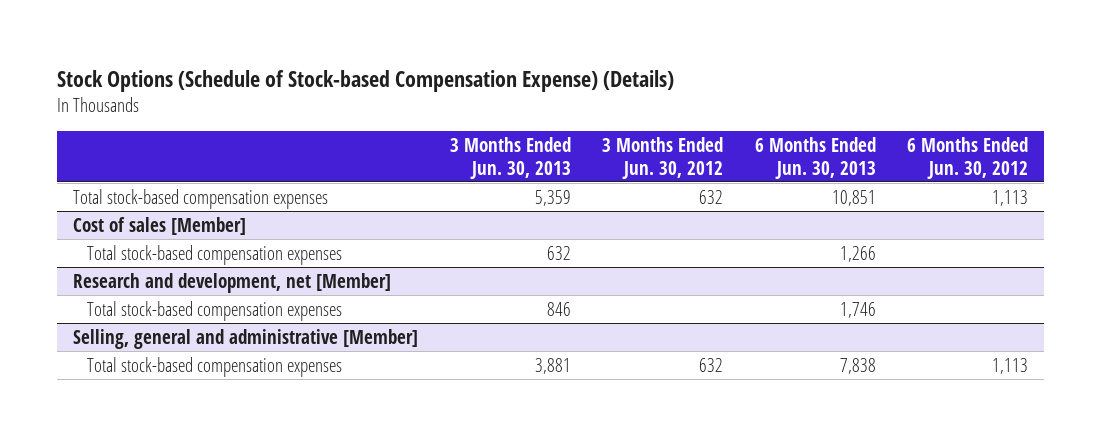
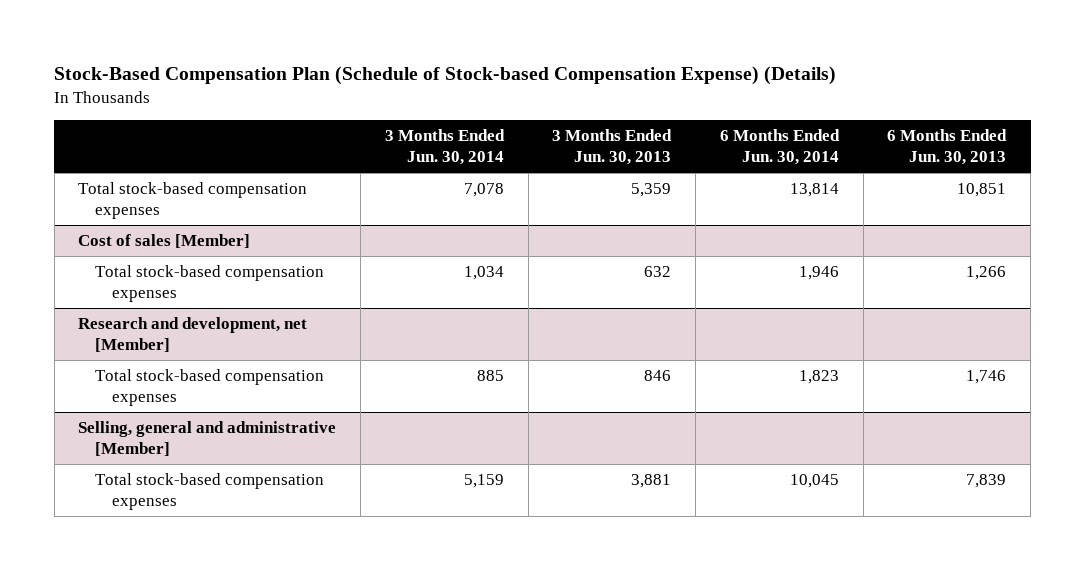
[57,69,675,92] Stock Options (Schedule of Stock-based Compensation Expense) (Details) -> [54,66,837,86] Stock-Based Compensation Plan (Schedule of Stock-based Compensation Expense) (Details)
[602,136,724,179] 3 Months Ended Jun. 30, 2012 -> none
[907,136,1029,179] 6 Months Ended Jun. 30, 2012 -> none
none -> [384,128,505,165] 3 Months Ended Jun. 30, 2014
none -> [719,128,840,165] 6 Months Ended Jun. 30, 2014
[839,357,876,374] 7,838 -> [966,474,1007,489] 7,839

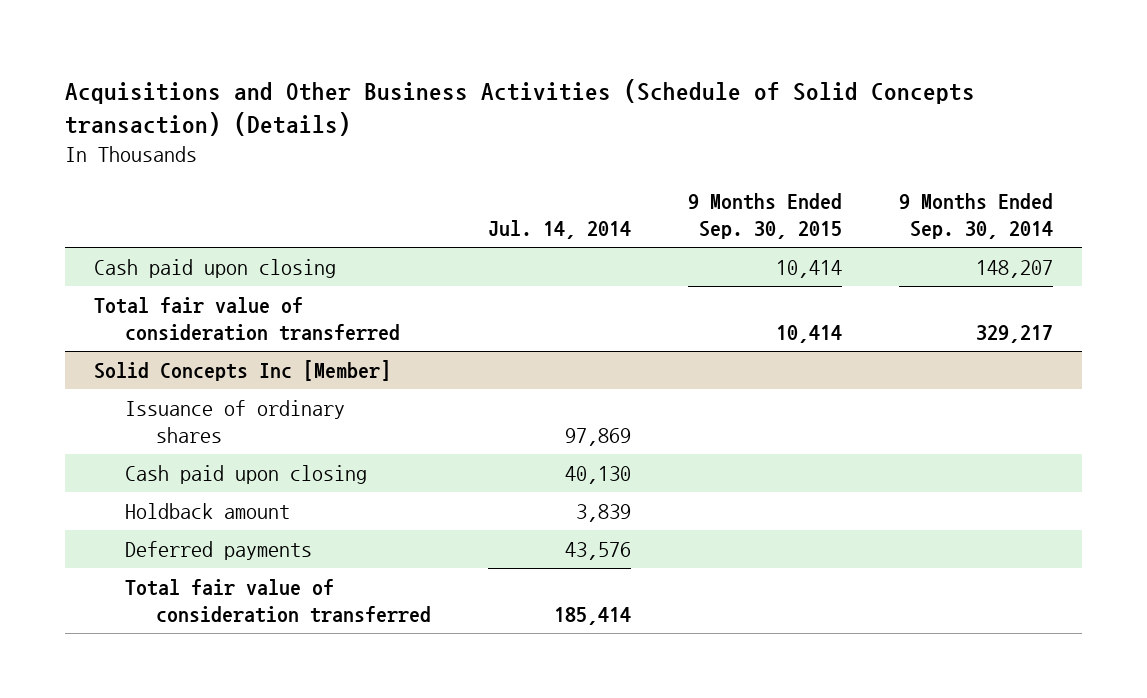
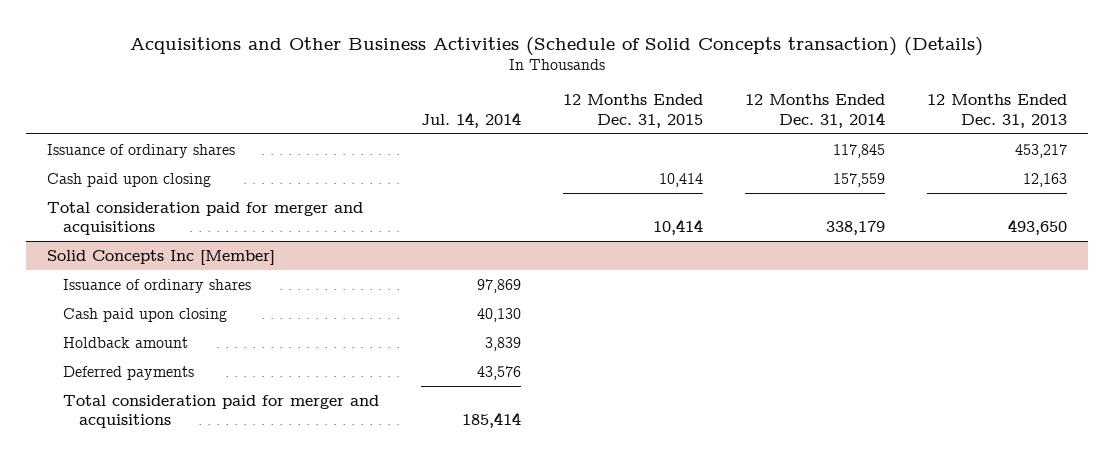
[688,192,843,240] 9 Months Ended Sep. 30, 2015 -> none
[899,192,1054,240] 9 Months Ended Sep. 30, 2014 -> none
none -> [562,94,703,128] 12 Months Ended Dec. 31, 2015
none -> [744,94,885,128] 12 Months Ended Dec. 31, 2014
none -> [926,94,1067,128] 12 Months Ended Dec. 31, 2013
none -> [46,143,235,158] Issuance of ordinary shares
[93,296,401,342] Total fair value of consideration transferred -> [46,201,363,235] Total consideration paid for merger and acquisitions
[125,578,432,624] Total fair value of consideration transferred -> [63,394,380,428] Total consideration paid for merger and acquisitions

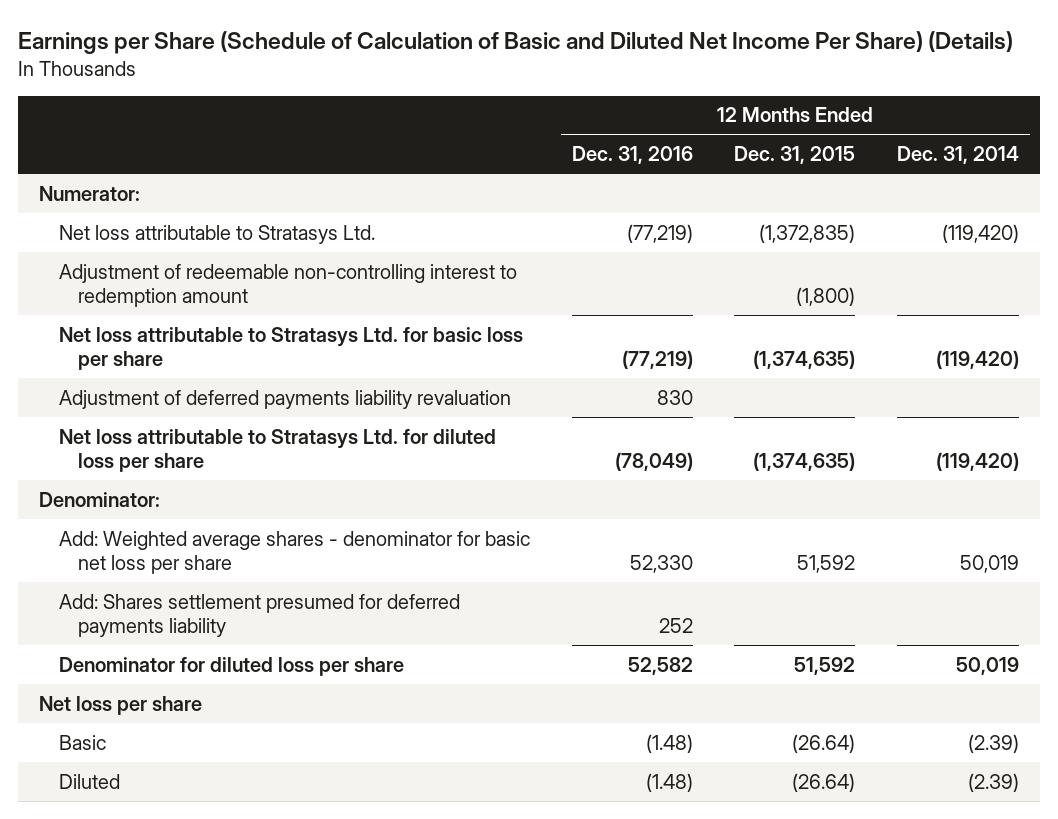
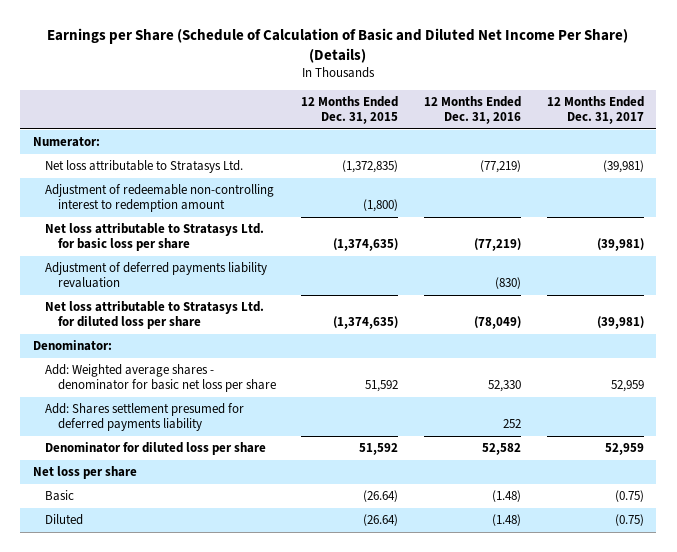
[897,146,1020,165] Dec. 31, 2014 -> none
none -> [546,96,644,125] 12 Months Ended Dec. 31, 2017
[656,389,693,405] 830 -> [495,277,522,290] (830)

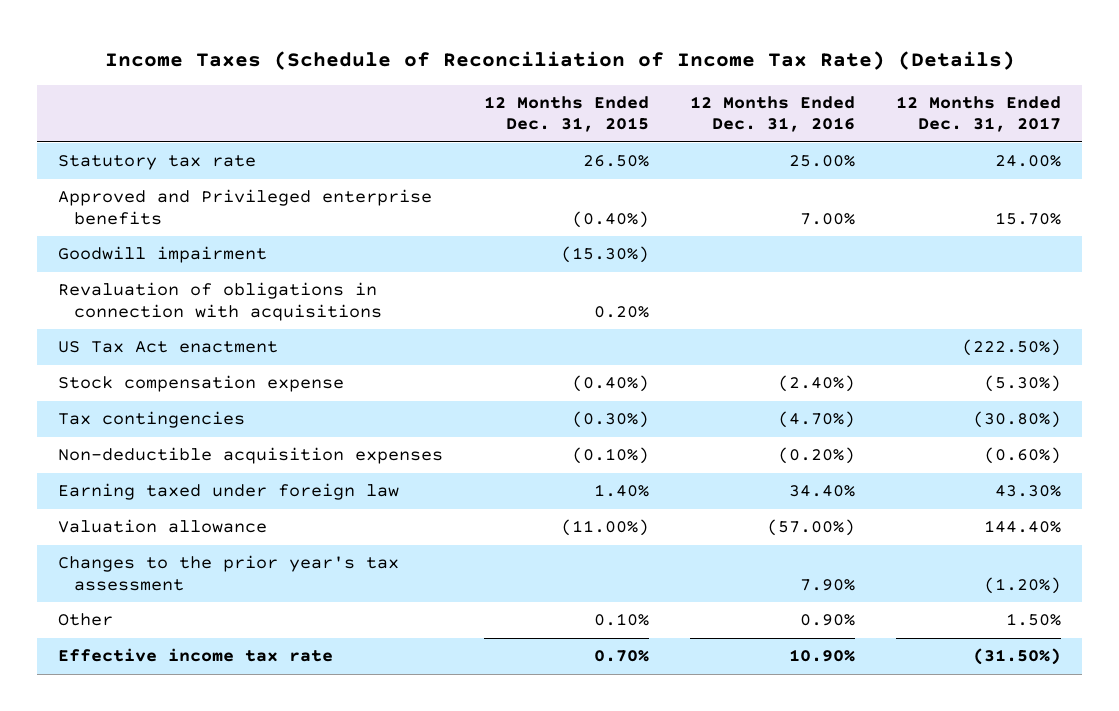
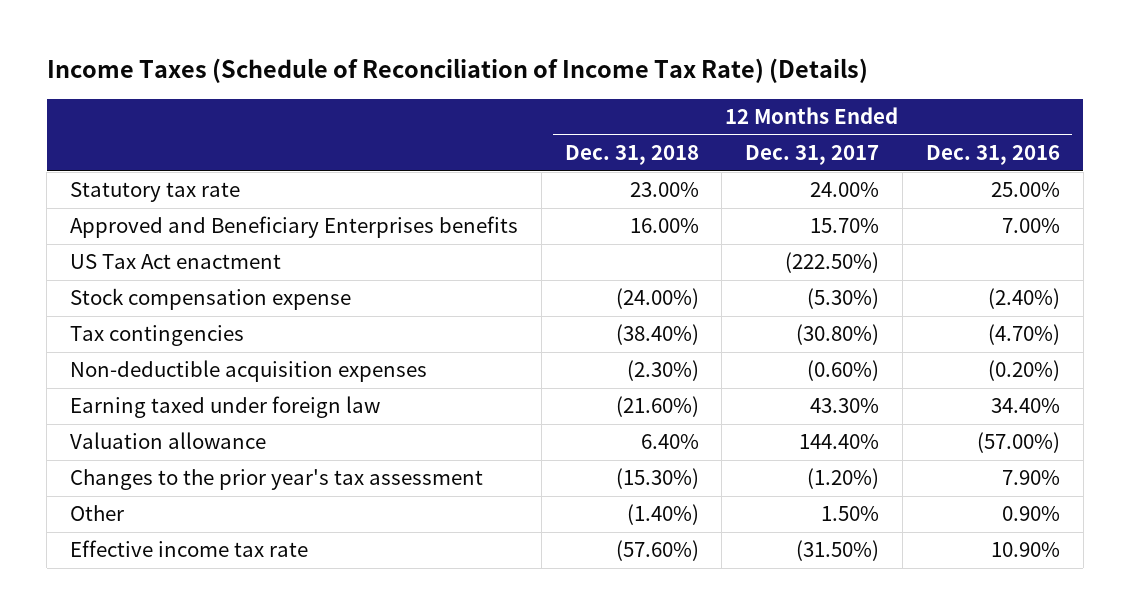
[483,95,649,133] 12 Months Ended Dec. 31, 2015 -> none
none -> [564,145,699,166] Dec. 31, 2018
[57,246,267,264] Goodwill impairment -> none
[57,282,383,321] Revaluation of obligations in connection with acquisitions -> none
[57,189,432,225] Approved and Privileged enterprise benefits -> [69,216,518,239] Approved and Beneficiary Enterprises benefits

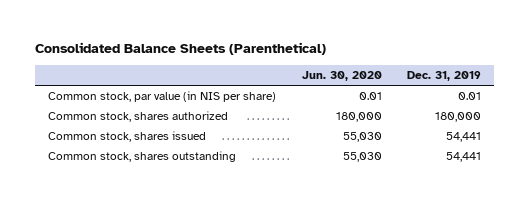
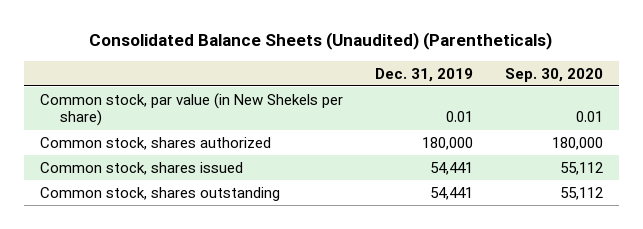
[34,42,326,56] Consolidated Balance Sheets (Parenthetical) -> [89,32,553,51] Consolidated Balance Sheets (Unaudited) (Parentheticals)
[301,71,382,82] Jun. 30, 2020 -> none
none -> [505,67,604,82] Sep. 30, 2020
[47,91,276,103] Common stock, par value (in NIS per share) -> [39,92,343,127] Common stock, par value (in New Shekels per share)

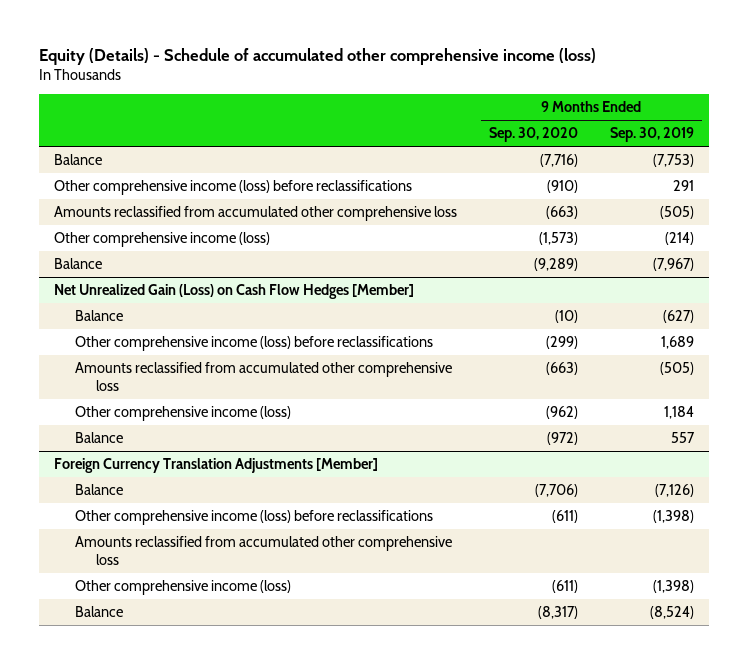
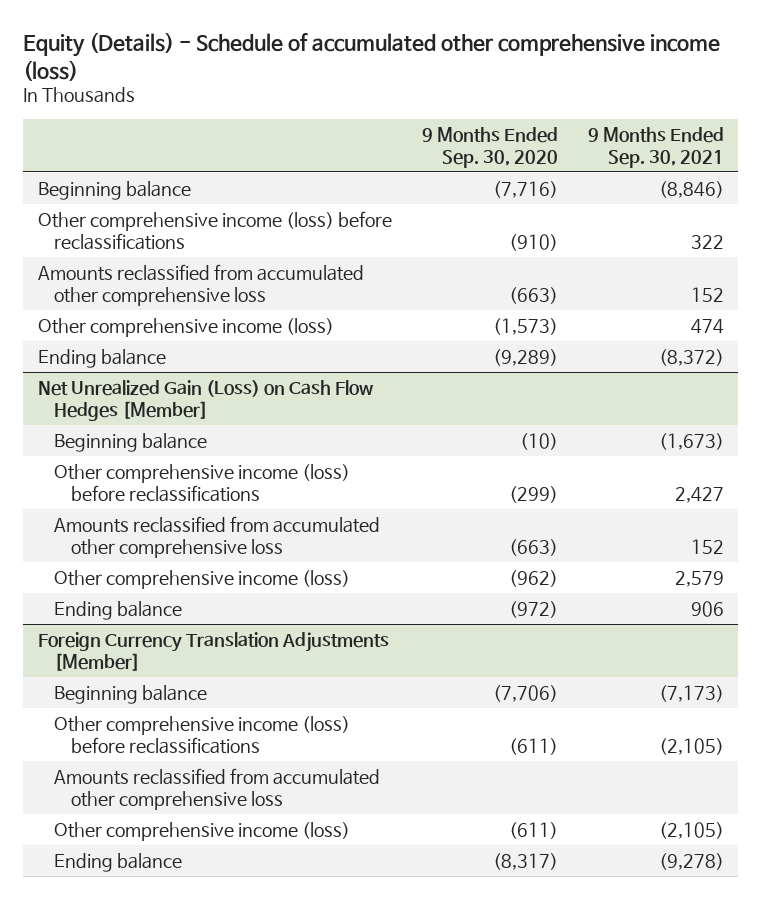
[609,127,694,143] Sep. 30, 2019 -> none
none -> [587,126,724,168] 9 Months Ended Sep. 30, 2021
[54,153,103,165] Balance -> [37,180,191,200] Beginning balance
[54,257,103,269] Balance -> [37,348,166,368] Ending balance
[75,309,124,321] Balance -> [54,432,208,452] Beginning balance
[75,431,124,443] Balance -> [54,600,183,620] Ending balance
[75,483,124,495] Balance -> [54,684,208,704] Beginning balance
[75,605,124,617] Balance -> [54,852,183,872] Ending balance

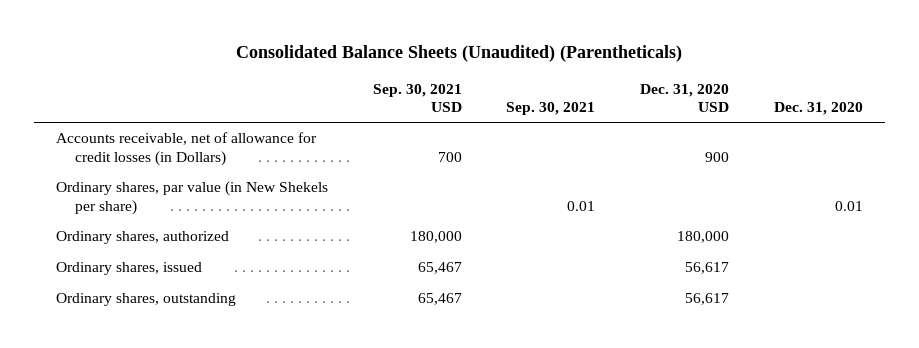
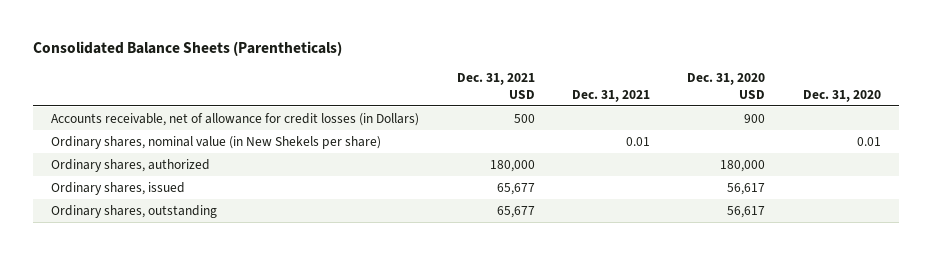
[236,44,683,62] Consolidated Balance Sheets (Unaudited) (Parentheticals) -> [32,41,342,57] Consolidated Balance Sheets (Parentheticals)
[372,83,462,113] Sep. 30, 2021 USD -> none
[506,102,596,116] Sep. 30, 2021 -> none
none -> [456,73,535,99] Dec. 31, 2021 USD
none -> [572,89,651,102] Dec. 31, 2021
[55,181,328,215] Ordinary shares, par value (in New Shekels per share) -> [51,135,382,149] Ordinary shares, nominal value (in New Shekels per share)

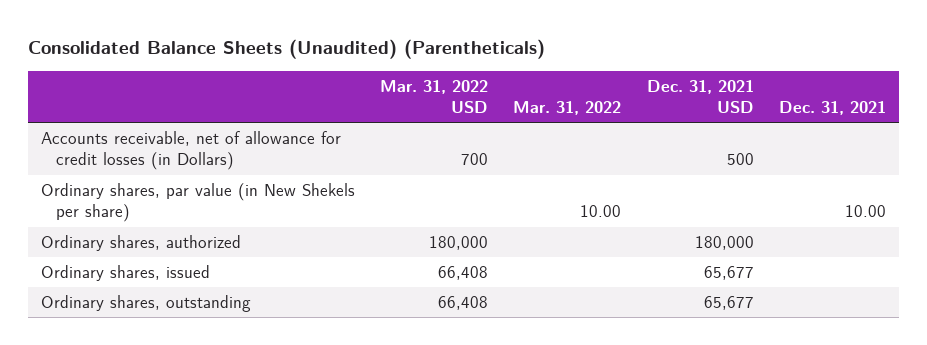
[32,41,342,57] Consolidated Balance Sheets (Parentheticals) -> [28,39,546,60] Consolidated Balance Sheets (Unaudited) (Parentheticals)
[687,73,766,99] Dec. 31, 2020 USD -> none
[802,89,881,102] Dec. 31, 2020 -> none
none -> [380,79,489,114] Mar. 31, 2022 USD
none -> [513,101,622,116] Mar. 31, 2022
[51,135,382,149] Ordinary shares, nominal value (in New Shekels per share) -> [40,183,355,223] Ordinary shares, par value (in New Shekels per share)
[626,136,651,146] 0.01 -> [845,205,887,218] 10.00

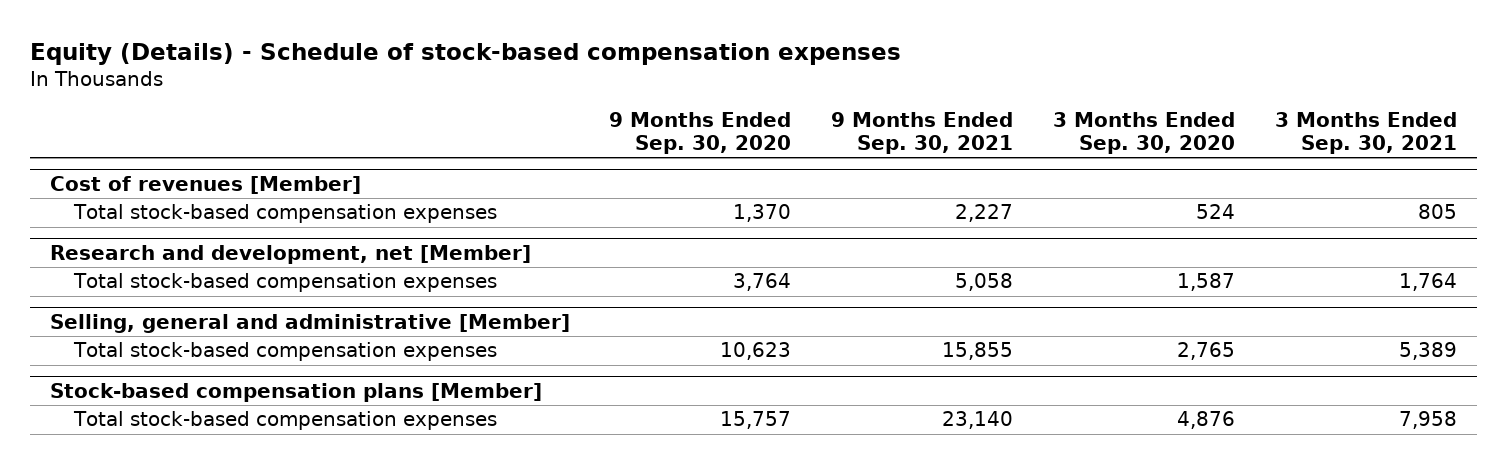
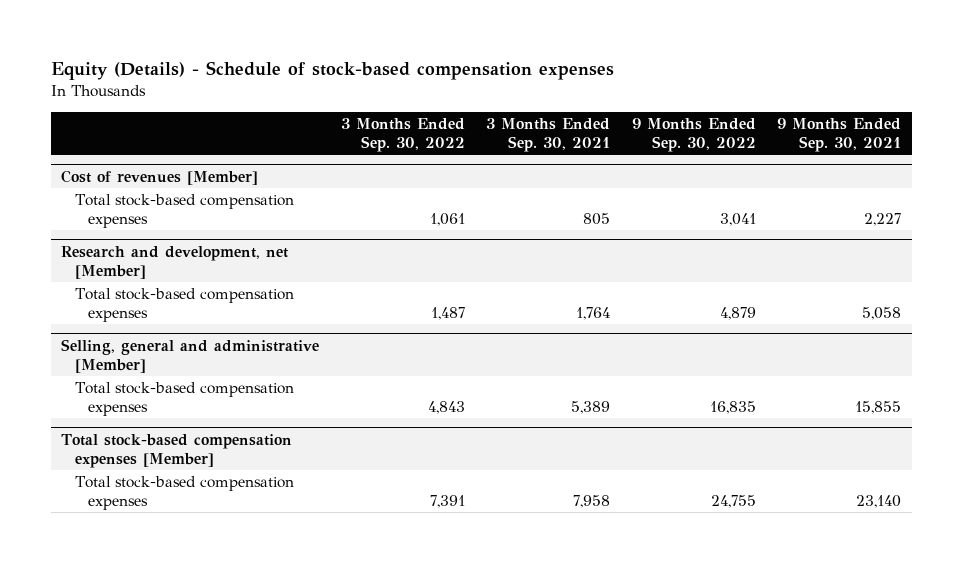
[609,112,792,155] 9 Months Ended Sep. 30, 2020 -> none
[1053,112,1236,155] 3 Months Ended Sep. 30, 2020 -> none
none -> [340,118,465,153] 3 Months Ended Sep. 30, 2022
none -> [631,118,756,153] 9 Months Ended Sep. 30, 2022
[49,382,542,402] Stock-based compensation plans [Member] -> [61,433,293,468] Total stock-based compensation expenses [Member]

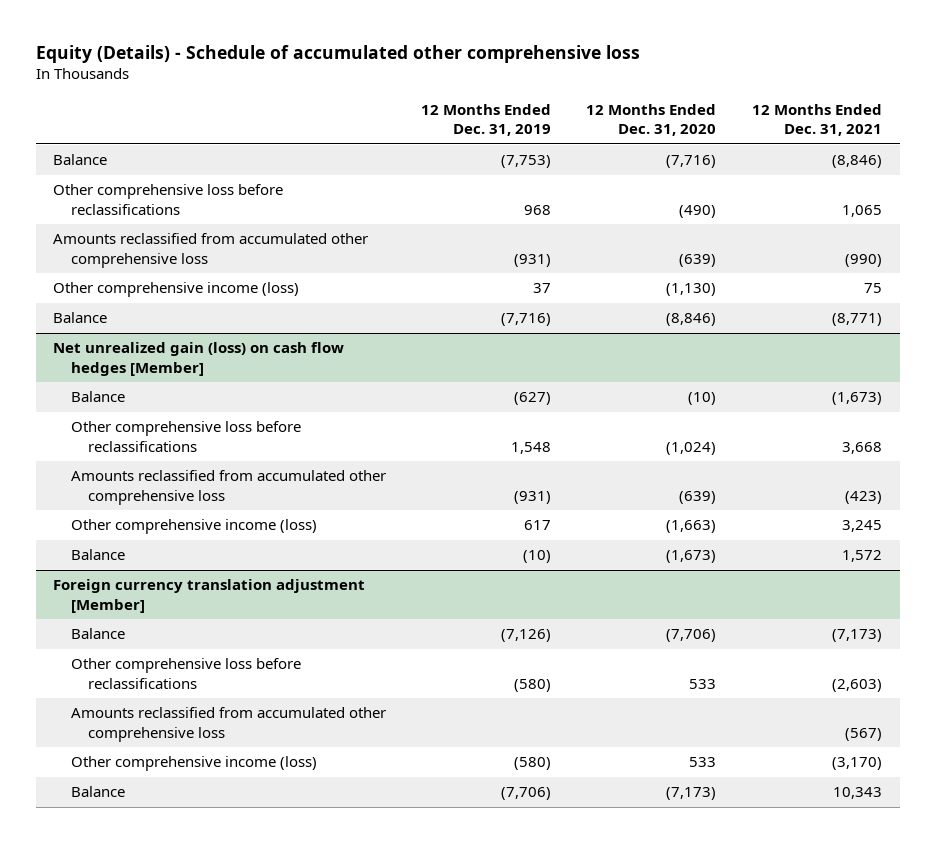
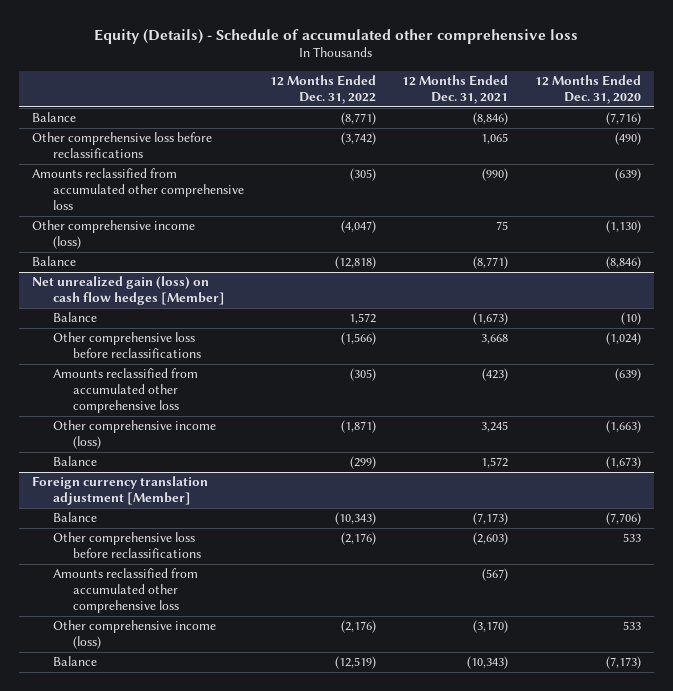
[421,103,552,137] 12 Months Ended Dec. 31, 2019 -> none
none -> [270,75,377,105] 12 Months Ended Dec. 31, 2022
[832,787,882,800] 10,343 -> [467,656,509,670] (10,343)

